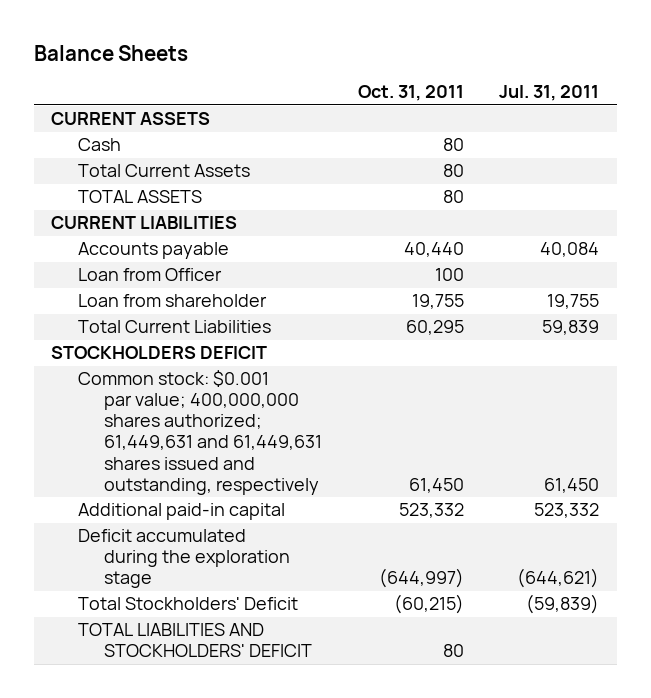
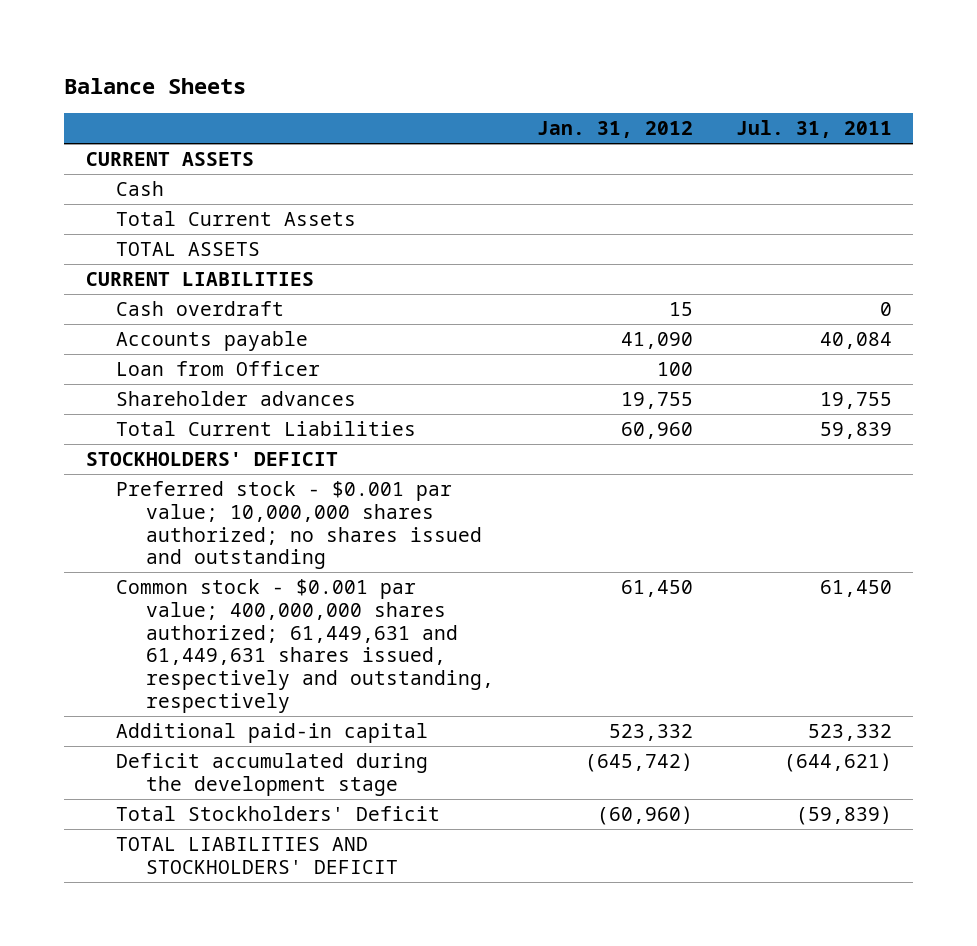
[357,85,464,102] Oct. 31, 2011 -> none
none -> [536,121,693,139] Jan. 31, 2012
none -> [115,300,284,316] Cash overdraft
[77,294,267,308] Loan from shareholder -> [115,390,356,406] Shareholder advances
[51,346,268,360] STOCKHOLDERS DEFICIT -> [85,451,338,466] STOCKHOLDERS' DEFICIT
none -> [115,480,483,570] Preferred stock - $0.001 par value; 10,000,000 shares authorized; no shares issued and outstanding
[77,370,323,495] Common stock: $0.001 par value; 400,000,000 shares authorized; 61,449,631 and 61,449,631 shares issued and outstanding, respectively -> [115,578,495,714] Common stock - $0.001 par value; 400,000,000 shares authorized; 61,449,631 and 61,449,631 shares issued, respectively and outstanding, respectively
[77,529,291,589] Deficit accumulated during the exploration stage -> [115,752,428,796] Deficit accumulated during the development stage

